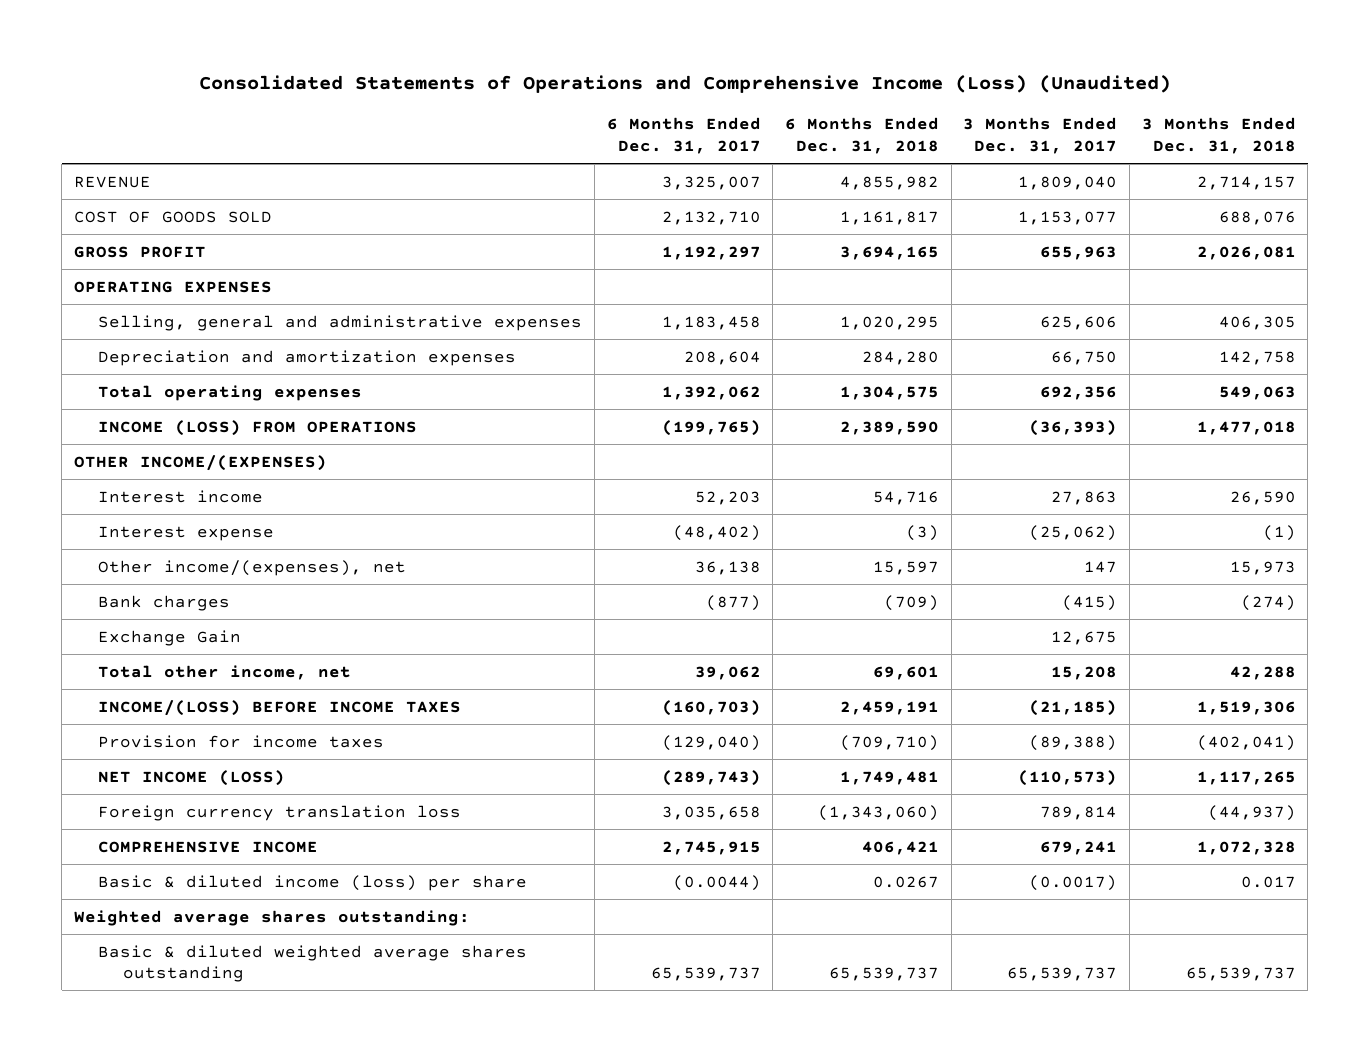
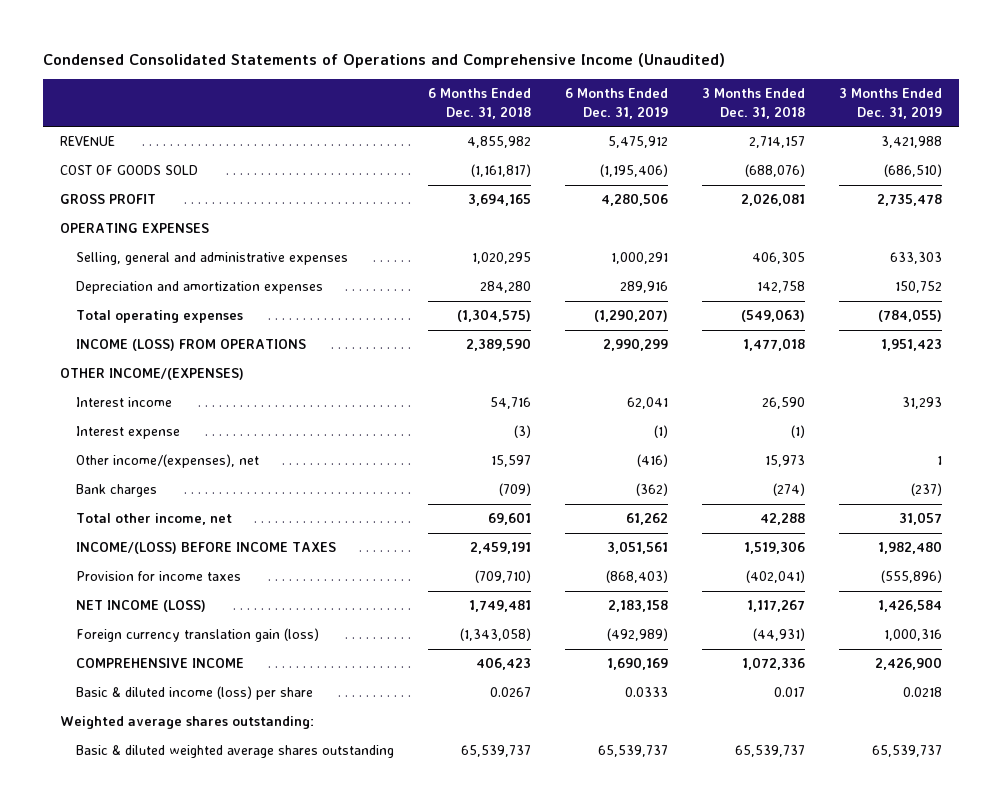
[198,75,1171,94] Consolidated Statements of Operations and Comprehensive Income (Loss) (Unaudited) -> [43,53,726,69] Condensed Consolidated Statements of Operations and Comprehensive Income (Unaudited)
[606,117,761,155] 6 Months Ended Dec. 31, 2017 -> none
[963,117,1118,155] 3 Months Ended Dec. 31, 2017 -> none
none -> [564,88,668,119] 6 Months Ended Dec. 31, 2019
none -> [838,88,942,119] 3 Months Ended Dec. 31, 2019
[839,210,939,225] 1,161,817 -> [470,164,531,178] (1,161,817)
[1218,210,1296,225] 688,076 -> [744,164,805,178] (688,076)
[839,385,939,400] 1,304,575 -> [456,309,531,323] (1,304,575)
[1218,385,1296,400] 549,063 -> [740,309,805,323] (549,063)
[98,629,242,646] Exchange Gain -> none
[1196,770,1296,785] 1,117,265 -> [746,600,805,613] 1,117,267
[98,804,462,821] Foreign currency translation loss -> [75,628,319,643] Foreign currency translation gain (loss)
[817,804,939,821] (1,343,060) -> [459,628,531,642] (1,343,058)
[1207,804,1296,821] (44,937) -> [752,628,805,642] (44,931)
[861,840,939,855] 406,421 -> [475,657,531,671] 406,423
[1196,840,1296,855] 1,072,328 -> [741,657,805,671] 1,072,336

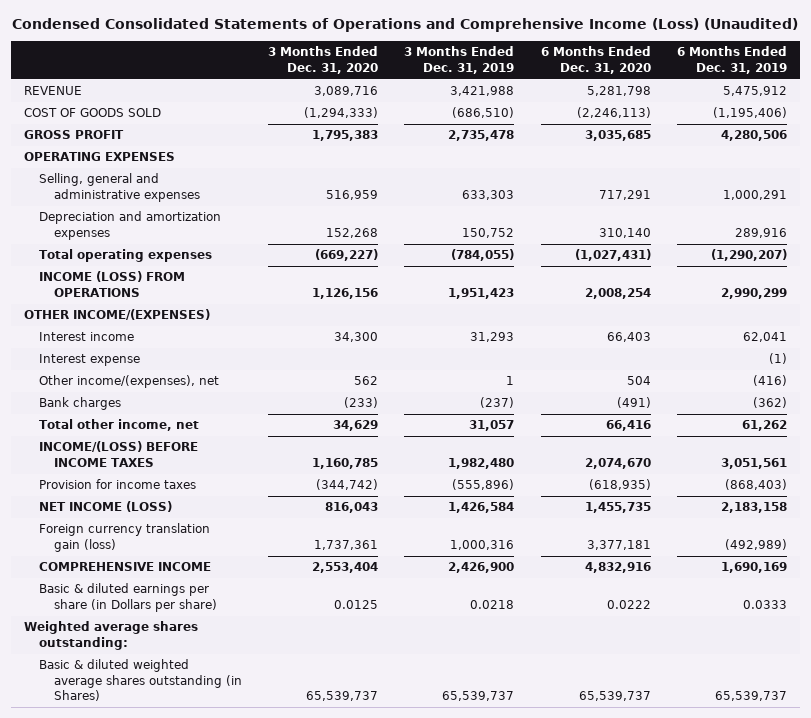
[43,53,726,69] Condensed Consolidated Statements of Operations and Comprehensive Income (Unaudited) -> [12,18,799,33] Condensed Consolidated Statements of Operations and Comprehensive Income (Loss) (Unaudited)
[427,88,531,119] 6 Months Ended Dec. 31, 2018 -> none
[701,88,805,119] 3 Months Ended Dec. 31, 2018 -> none
none -> [267,46,378,74] 3 Months Ended Dec. 31, 2020
none -> [540,46,651,74] 6 Months Ended Dec. 31, 2020
[75,686,313,701] Basic & diluted income (loss) per share -> [38,583,217,612] Basic & diluted earnings per share (in Dollars per share)
[75,745,394,759] Basic & diluted weighted average shares outstanding -> [38,659,242,702] Basic & diluted weighted average shares outstanding (in Shares)

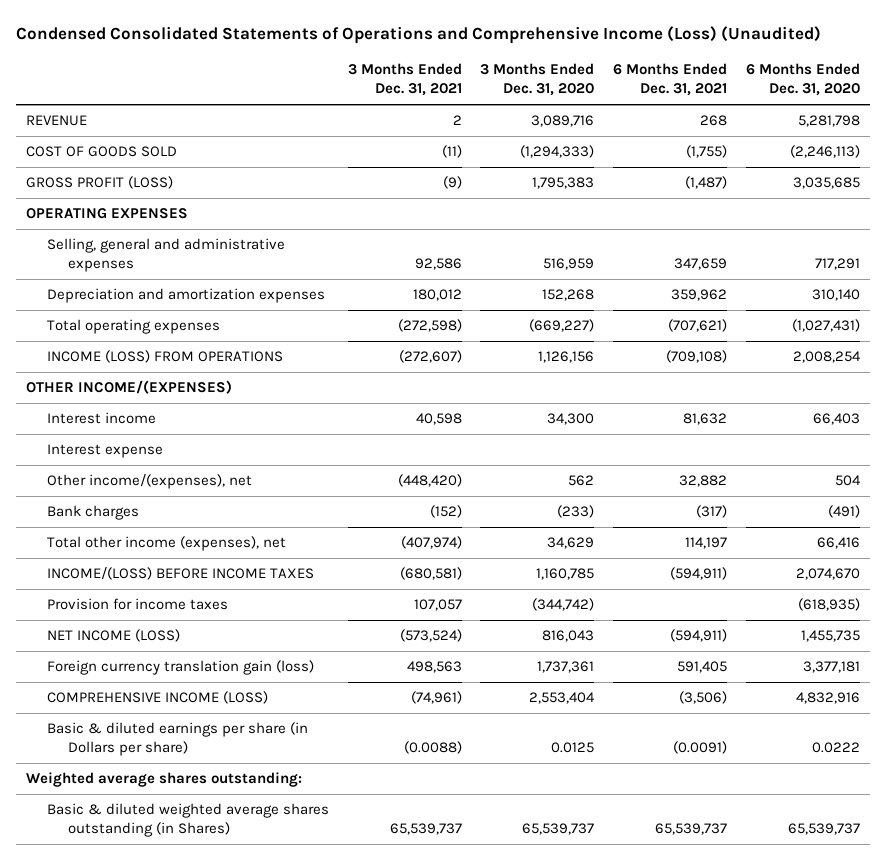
[404,46,515,74] 3 Months Ended Dec. 31, 2019 -> none
[676,46,787,74] 6 Months Ended Dec. 31, 2019 -> none
none -> [347,63,462,97] 3 Months Ended Dec. 31, 2021
none -> [613,63,728,97] 6 Months Ended Dec. 31, 2021
[23,130,124,140] GROSS PROFIT -> [25,176,173,190] GROSS PROFIT (LOSS)
[38,419,199,432] Total other income, net -> [46,536,286,552] Total other income (expenses), net
[38,562,211,572] COMPREHENSIVE INCOME -> [46,691,268,705] COMPREHENSIVE INCOME (LOSS)

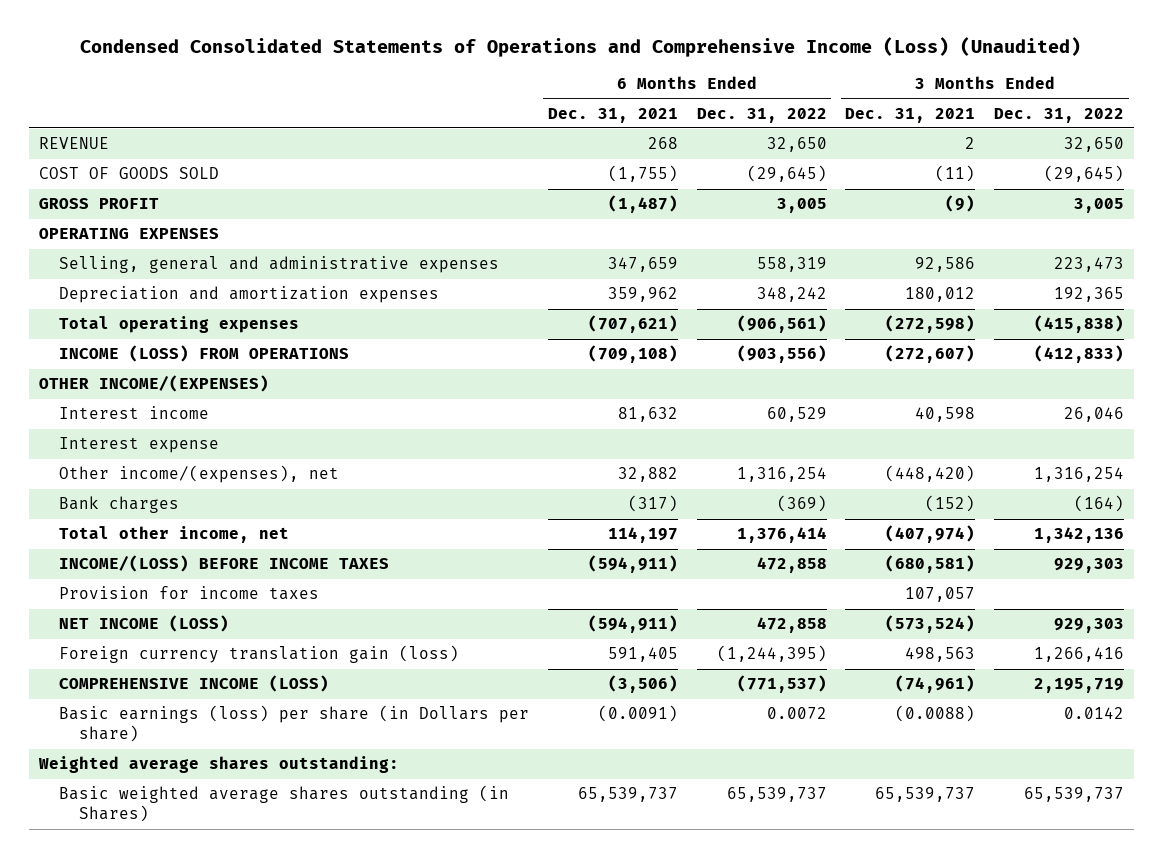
[480,63,595,97] 3 Months Ended Dec. 31, 2020 -> none
[746,63,861,97] 6 Months Ended Dec. 31, 2020 -> none
none -> [696,107,827,123] Dec. 31, 2022
none -> [994,107,1125,123] Dec. 31, 2022
[25,176,173,190] GROSS PROFIT (LOSS) -> [38,198,159,210] GROSS PROFIT
[46,536,286,552] Total other income (expenses), net -> [58,526,289,544] Total other income, net
[46,722,308,757] Basic & diluted earnings per share (in Dollars per share) -> [58,705,529,743] Basic earnings (loss) per share (in Dollars per share)
[46,803,329,838] Basic & diluted weighted average shares outstanding (in Shares) -> [58,785,509,823] Basic weighted average shares outstanding (in Shares)

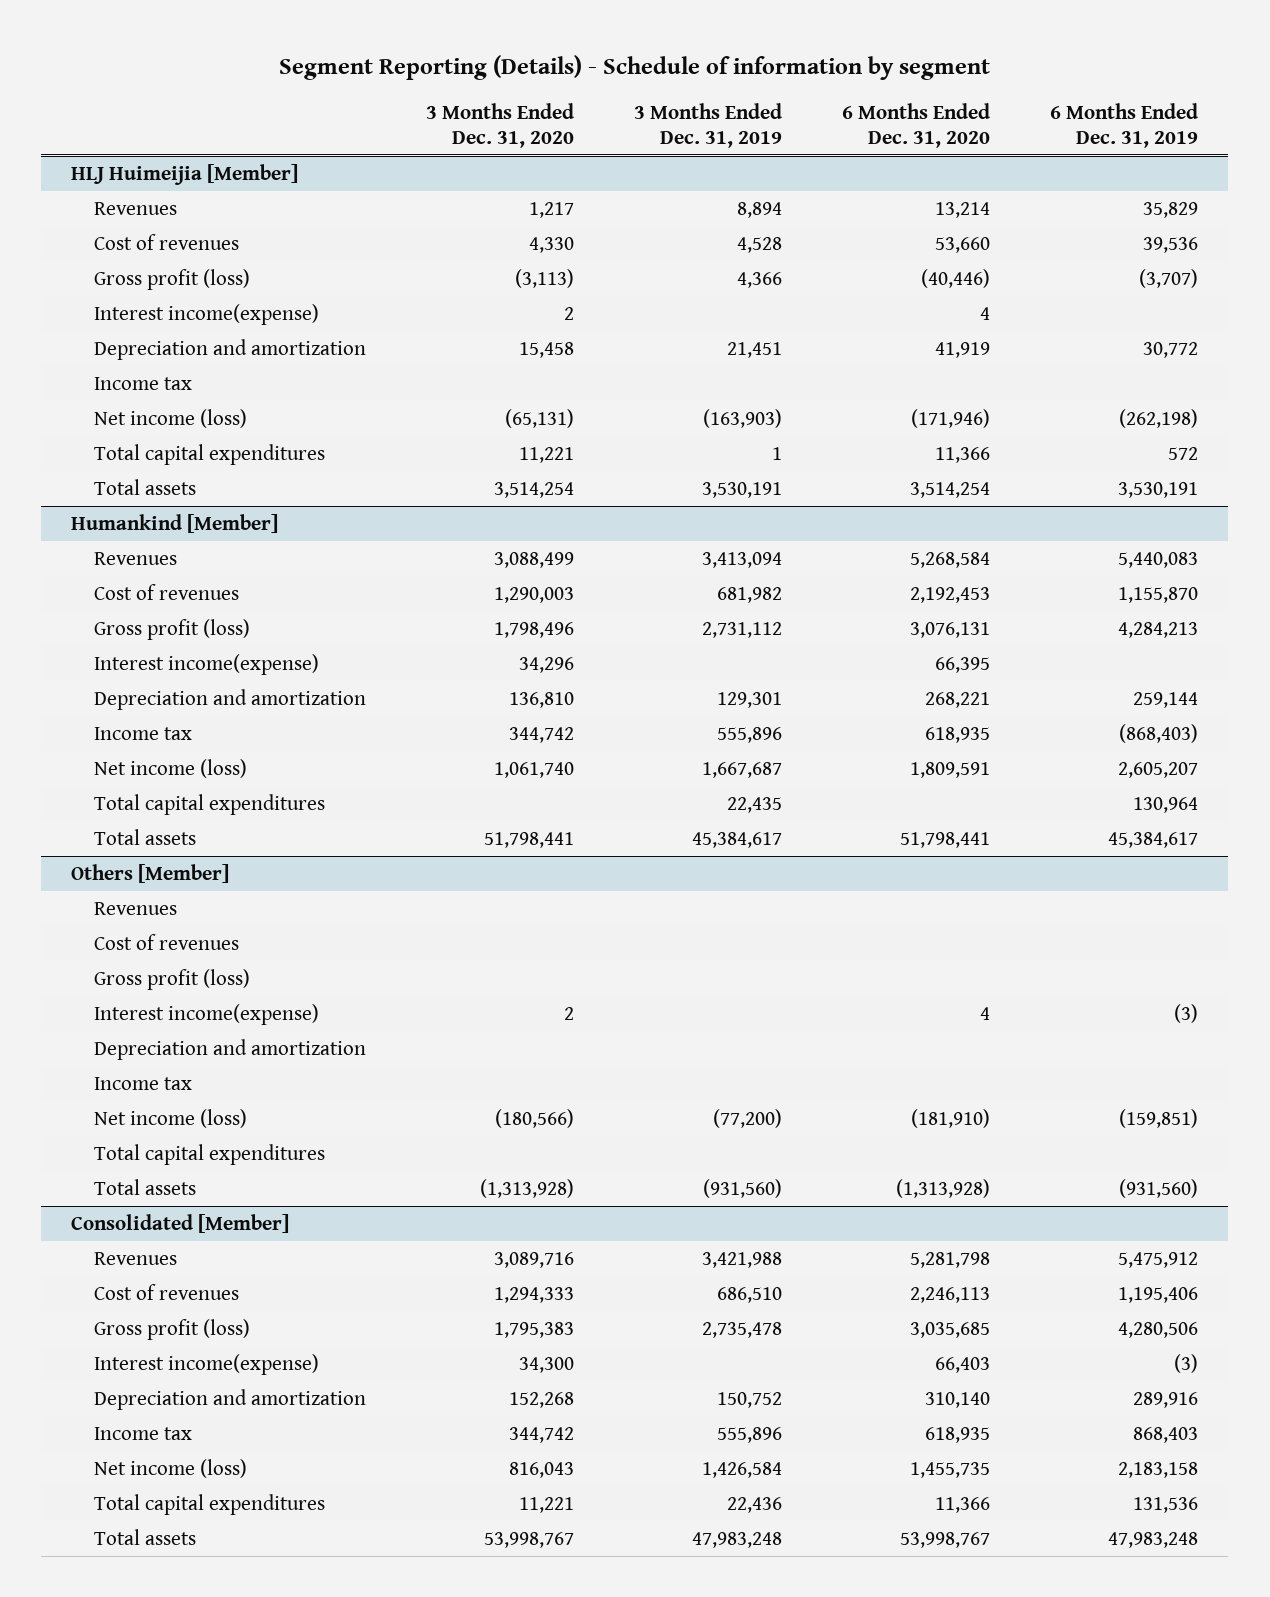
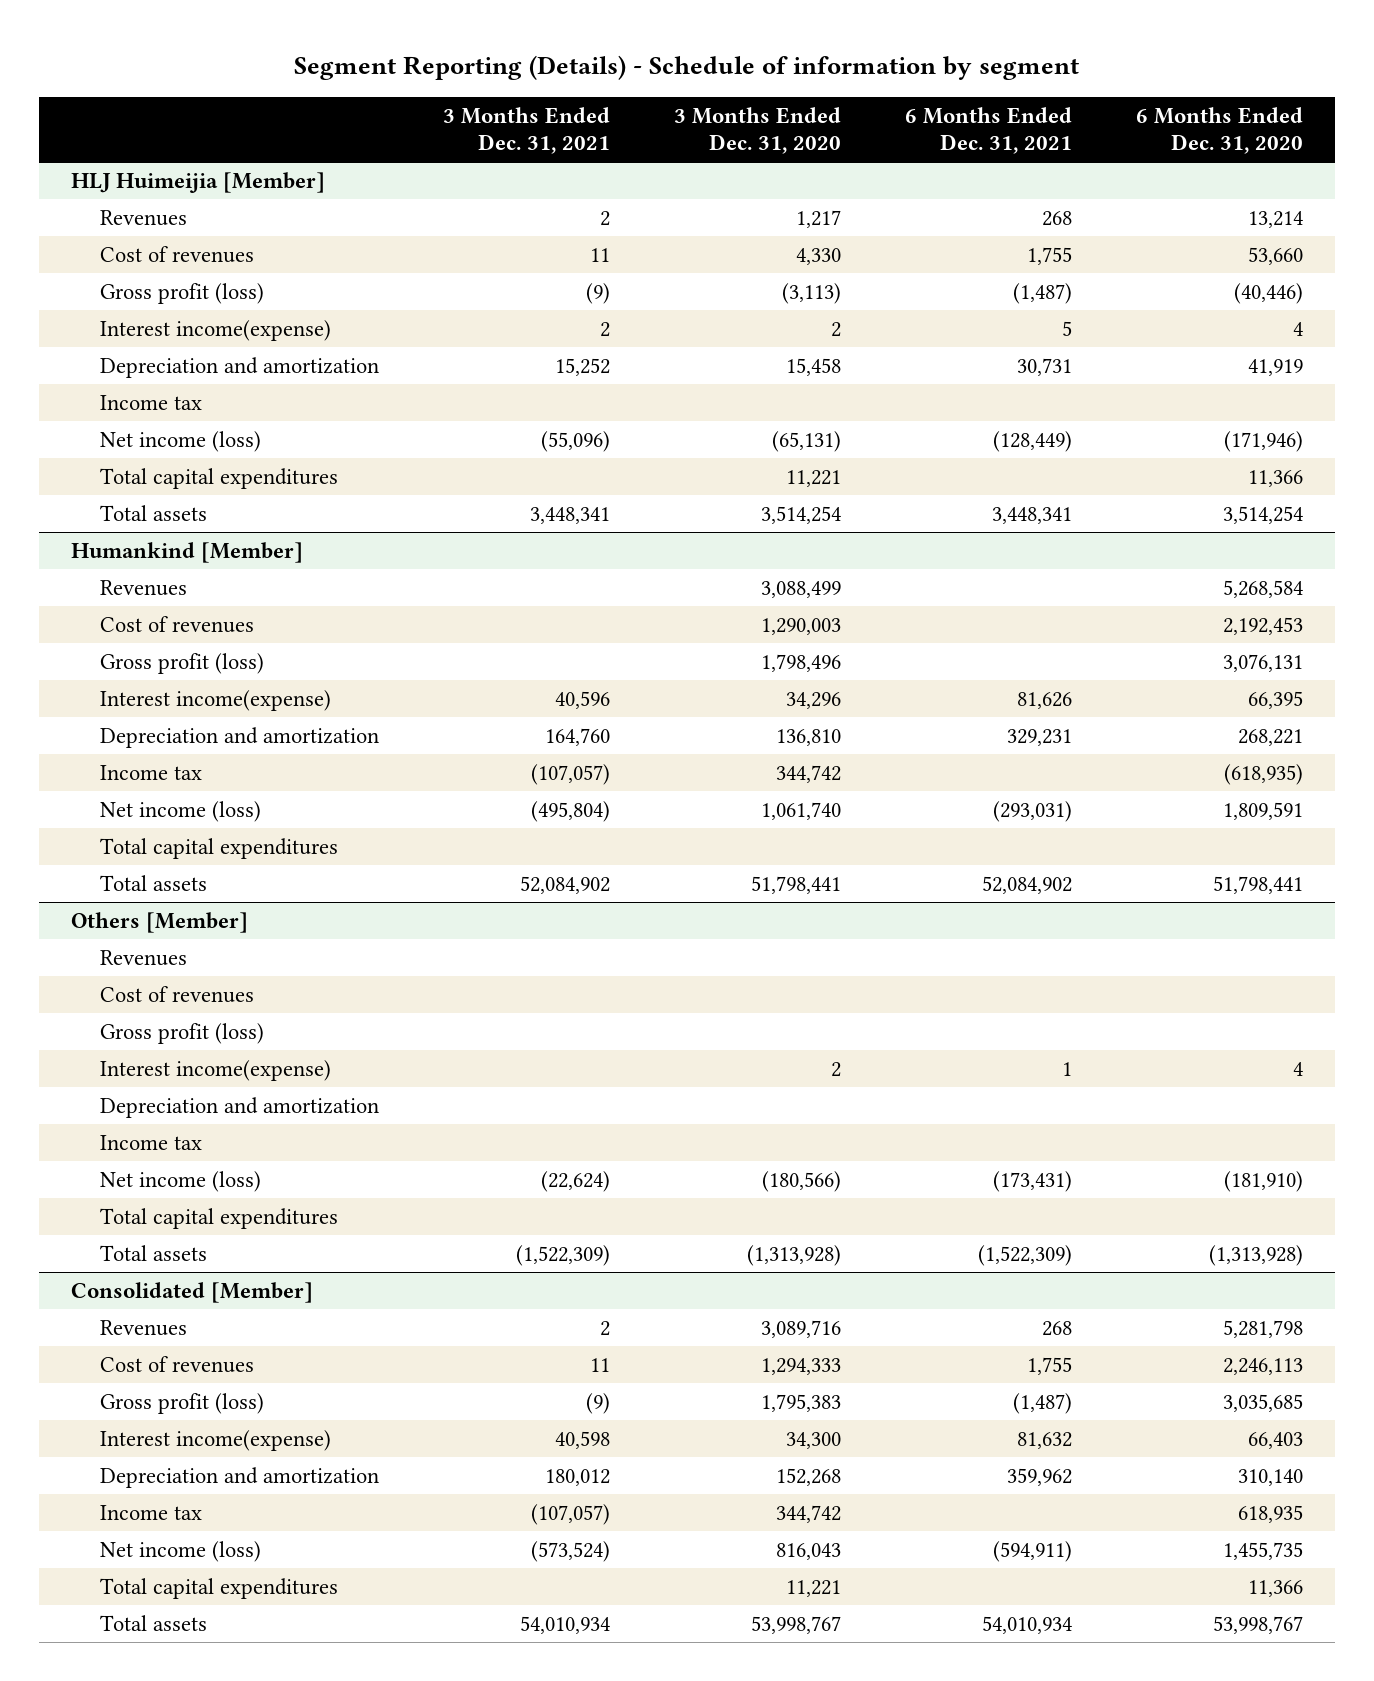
[634,103,783,148] 3 Months Ended Dec. 31, 2019 -> none
[1050,103,1199,148] 6 Months Ended Dec. 31, 2019 -> none
none -> [443,106,611,154] 3 Months Ended Dec. 31, 2021
none -> [905,106,1073,154] 6 Months Ended Dec. 31, 2021
[925,727,991,744] 618,935 -> [1224,763,1304,785] (618,935)

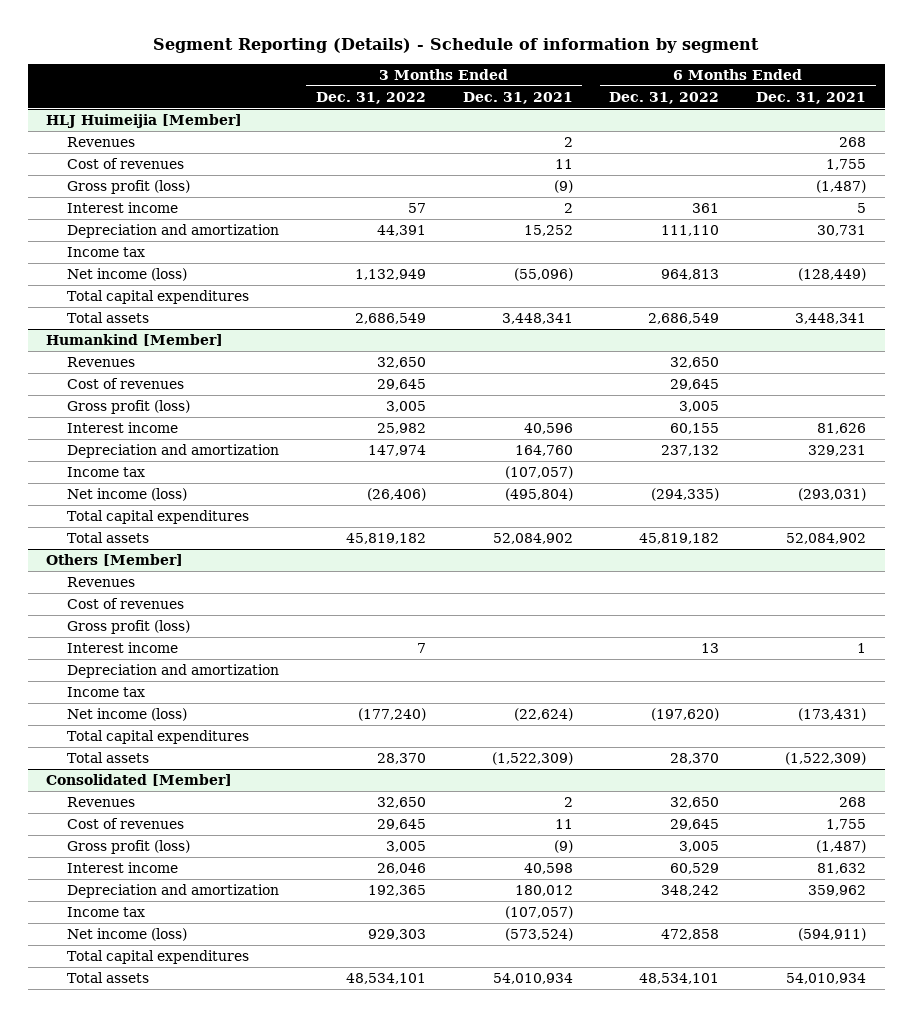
[674,106,842,154] 3 Months Ended Dec. 31, 2020 -> none
[1136,106,1304,154] 6 Months Ended Dec. 31, 2020 -> none
none -> [315,91,426,104] Dec. 31, 2022
none -> [609,91,720,104] Dec. 31, 2022
[100,319,332,341] Interest income(expense) -> [66,202,178,214] Interest income
[100,689,332,711] Interest income(expense) -> [66,422,178,434] Interest income
[100,1059,332,1081] Interest income(expense) -> [66,642,178,654] Interest income
[100,1429,332,1451] Interest income(expense) -> [66,862,178,874] Interest income

